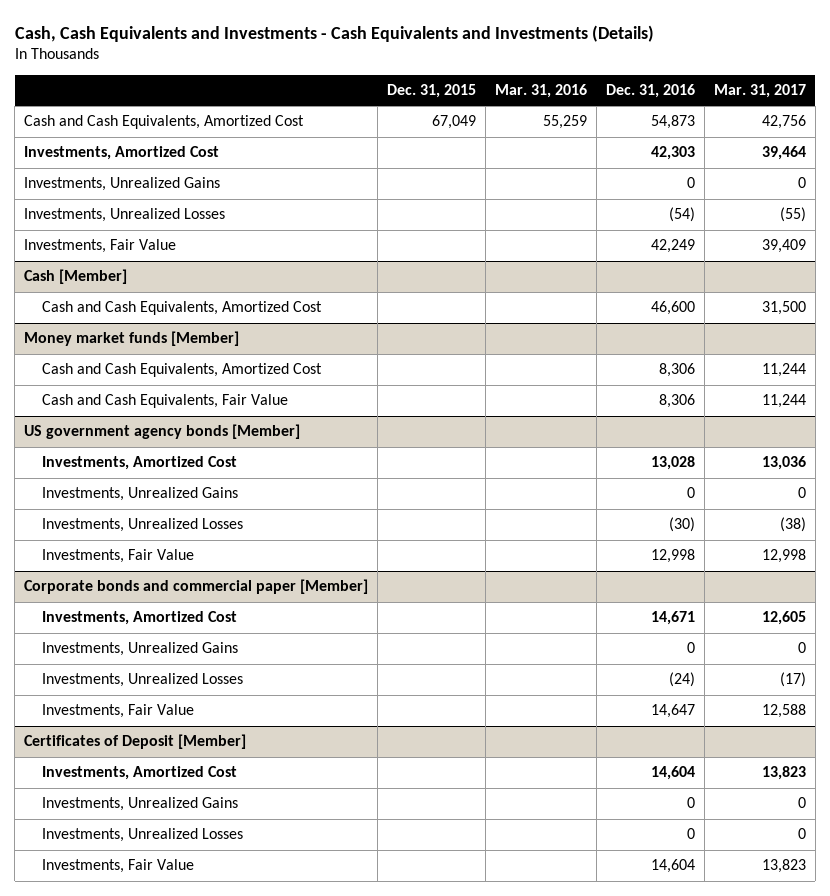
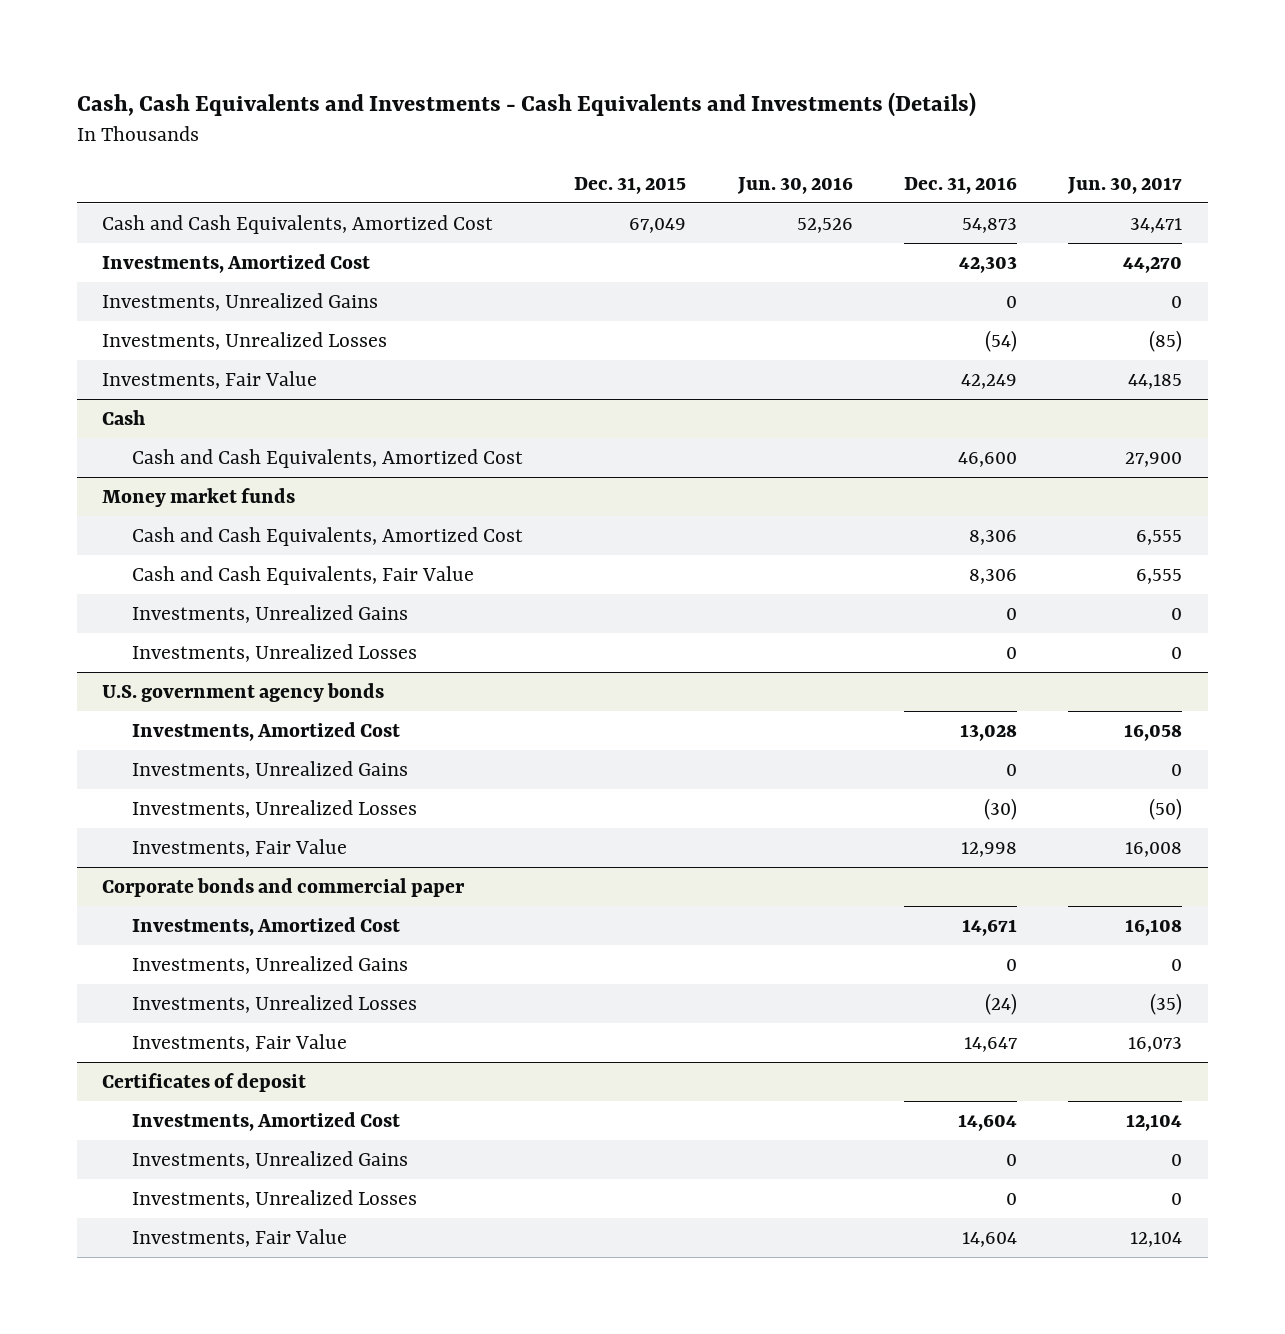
[495,84,588,99] Mar. 31, 2016 -> none
[713,84,806,99] Mar. 31, 2017 -> none
none -> [736,176,853,194] Jun. 30, 2016
none -> [1067,176,1183,194] Jun. 30, 2017
[24,269,128,285] Cash [Member] -> [102,409,146,425] Cash
[24,331,240,347] Money market funds [Member] -> [102,487,296,507] Money market funds
none -> [131,604,408,623] Investments, Unrealized Gains
none -> [131,643,417,662] Investments, Unrealized Losses
[24,424,301,440] US government agency bonds [Member] -> [102,682,385,702] U.S. government agency bonds
[24,579,369,595] Corporate bonds and commercial paper [Member] -> [102,877,466,897] Corporate bonds and commercial paper
[24,734,247,750] Certificates of Deposit [Member] -> [102,1072,307,1092] Certificates of deposit

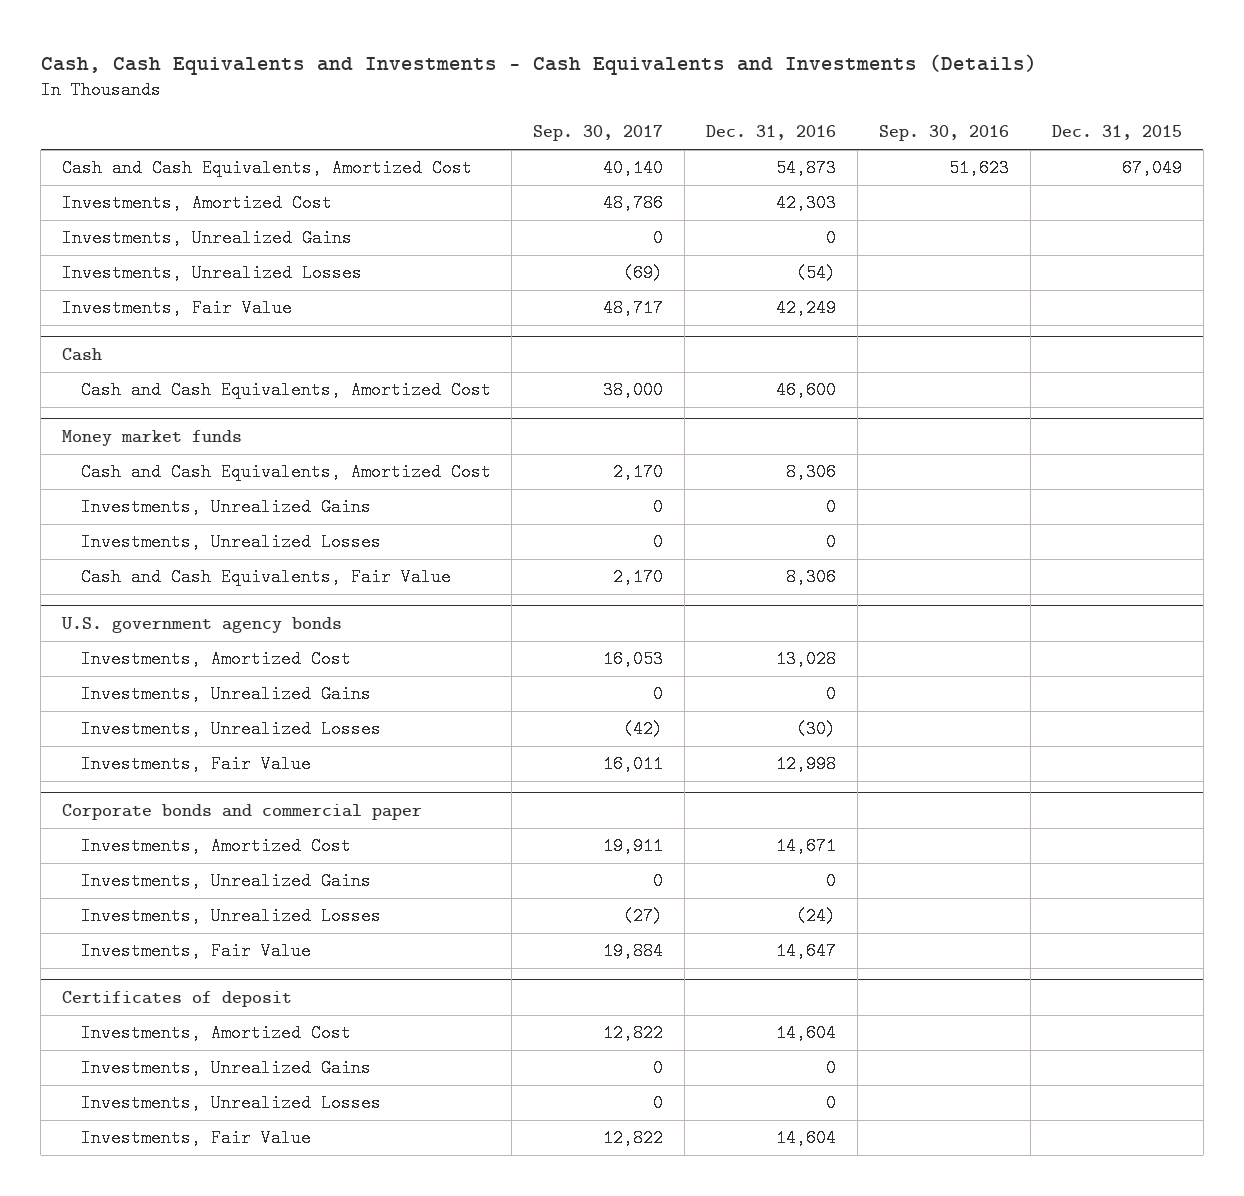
[736,176,853,194] Jun. 30, 2016 -> none
[1067,176,1183,194] Jun. 30, 2017 -> none
none -> [533,125,664,142] Sep. 30, 2017
none -> [878,125,1009,142] Sep. 30, 2016
[131,565,474,585] Cash and Cash Equivalents, Fair Value -> [80,568,451,587] Cash and Cash Equivalents, Fair Value

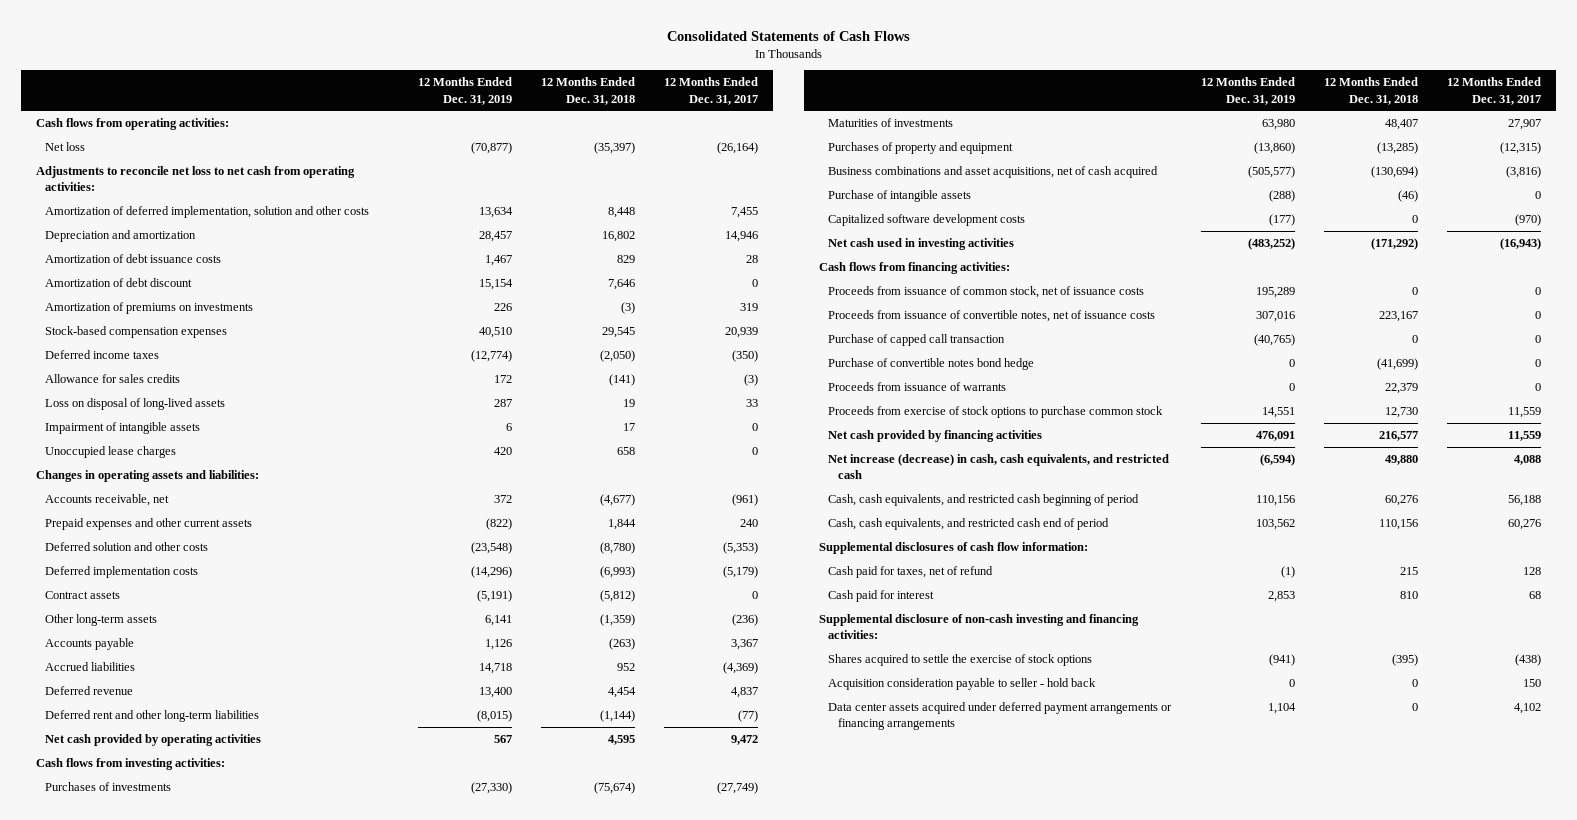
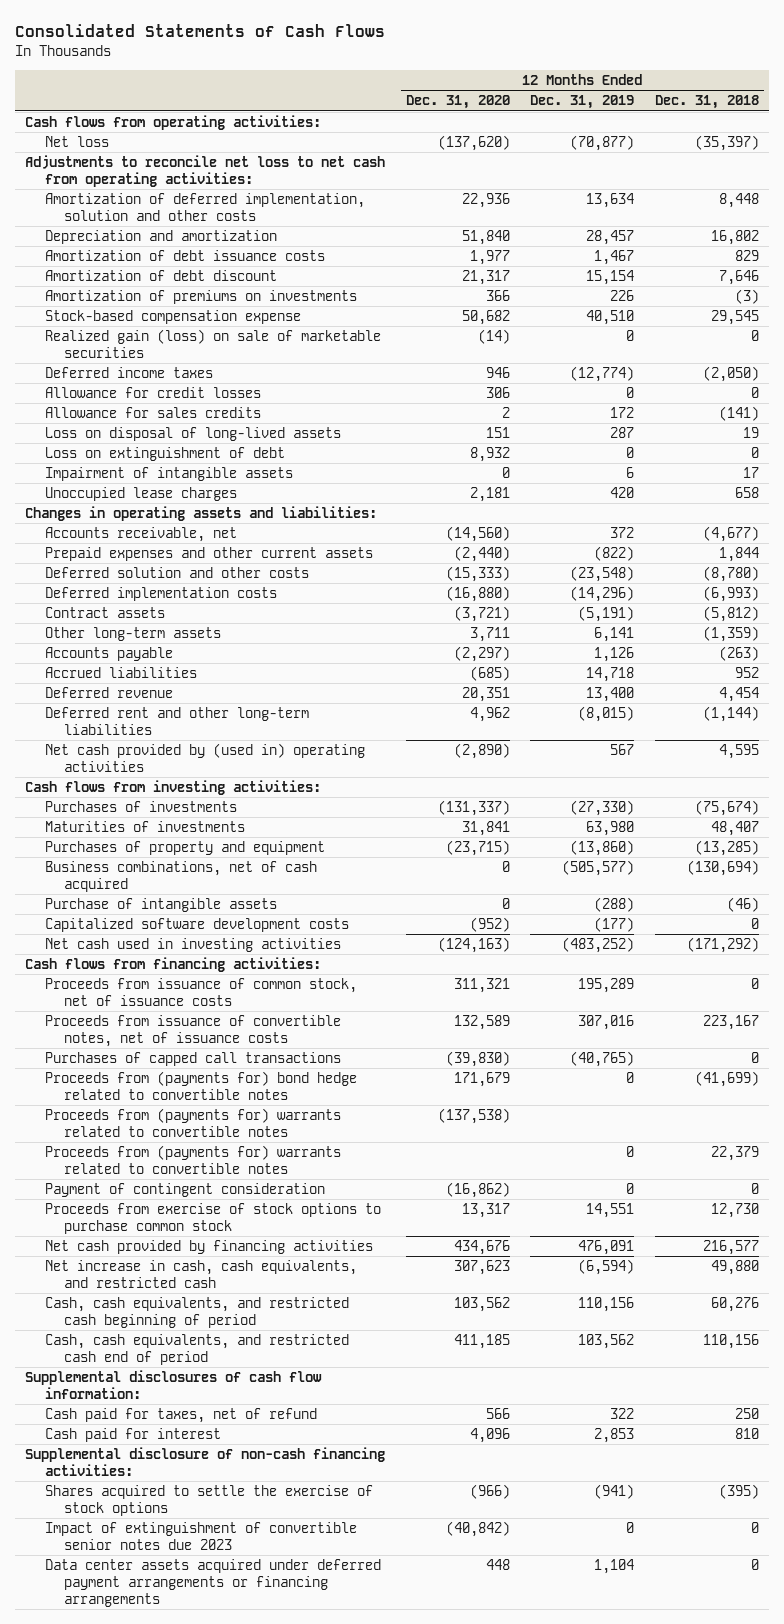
[664,77,759,105] 12 Months Ended Dec. 31, 2017 -> none
none -> [405,95,510,110] Dec. 31, 2020
[45,326,228,339] Stock-based compensation expenses -> [44,310,301,325] Stock-based compensation expense
none -> [44,329,381,358] Realized gain (loss) on sale of marketable securities
none -> [44,387,261,399] Allowance for credit losses
none -> [44,447,285,462] Loss on extinguishment of debt
[45,734,262,747] Net cash provided by operating activities -> [44,743,365,772] Net cash provided by (used in) operating activities
[828,166,1159,179] Business combinations and asset acquisitions, net of cash acquired -> [44,861,317,892] Business combinations, net of cash acquired
[828,334,1006,347] Purchase of capped call transaction -> [44,1052,341,1067] Purchases of capped call transactions
[828,358,1035,371] Purchase of convertible notes bond hedge -> [44,1071,357,1100] Proceeds from (payments for) bond hedge related to convertible notes
none -> [44,1108,341,1137] Proceeds from (payments for) warrants related to convertible notes
[828,382,1007,392] Proceeds from issuance of warrants -> [44,1145,341,1174] Proceeds from (payments for) warrants related to convertible notes
none -> [44,1183,325,1198] Payment of contingent consideration
[828,454,1170,480] Net increase (decrease) in cash, cash equivalents, and restricted cash -> [44,1260,357,1288] Net increase in cash, cash equivalents, and restricted cash
[1280,566,1295,579] (1) -> [610,1408,635,1420] 322
[1400,567,1419,576] 215 -> [734,1408,759,1420] 250
[819,614,1140,640] Supplemental disclosure of non-cash investing and financing activities: -> [25,1447,386,1476] Supplemental disclosure of non-cash financing activities:
[828,678,1097,691] Acquisition consideration payable to seller - hold back -> none
none -> [44,1522,357,1550] Impact of extinguishment of convertible senior notes due 2023

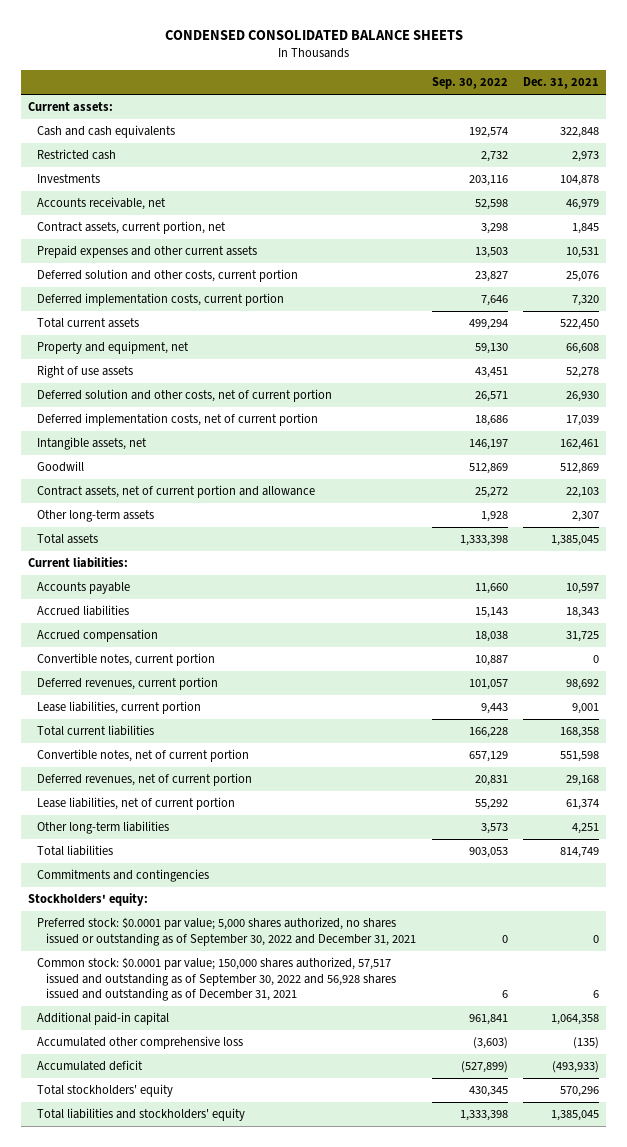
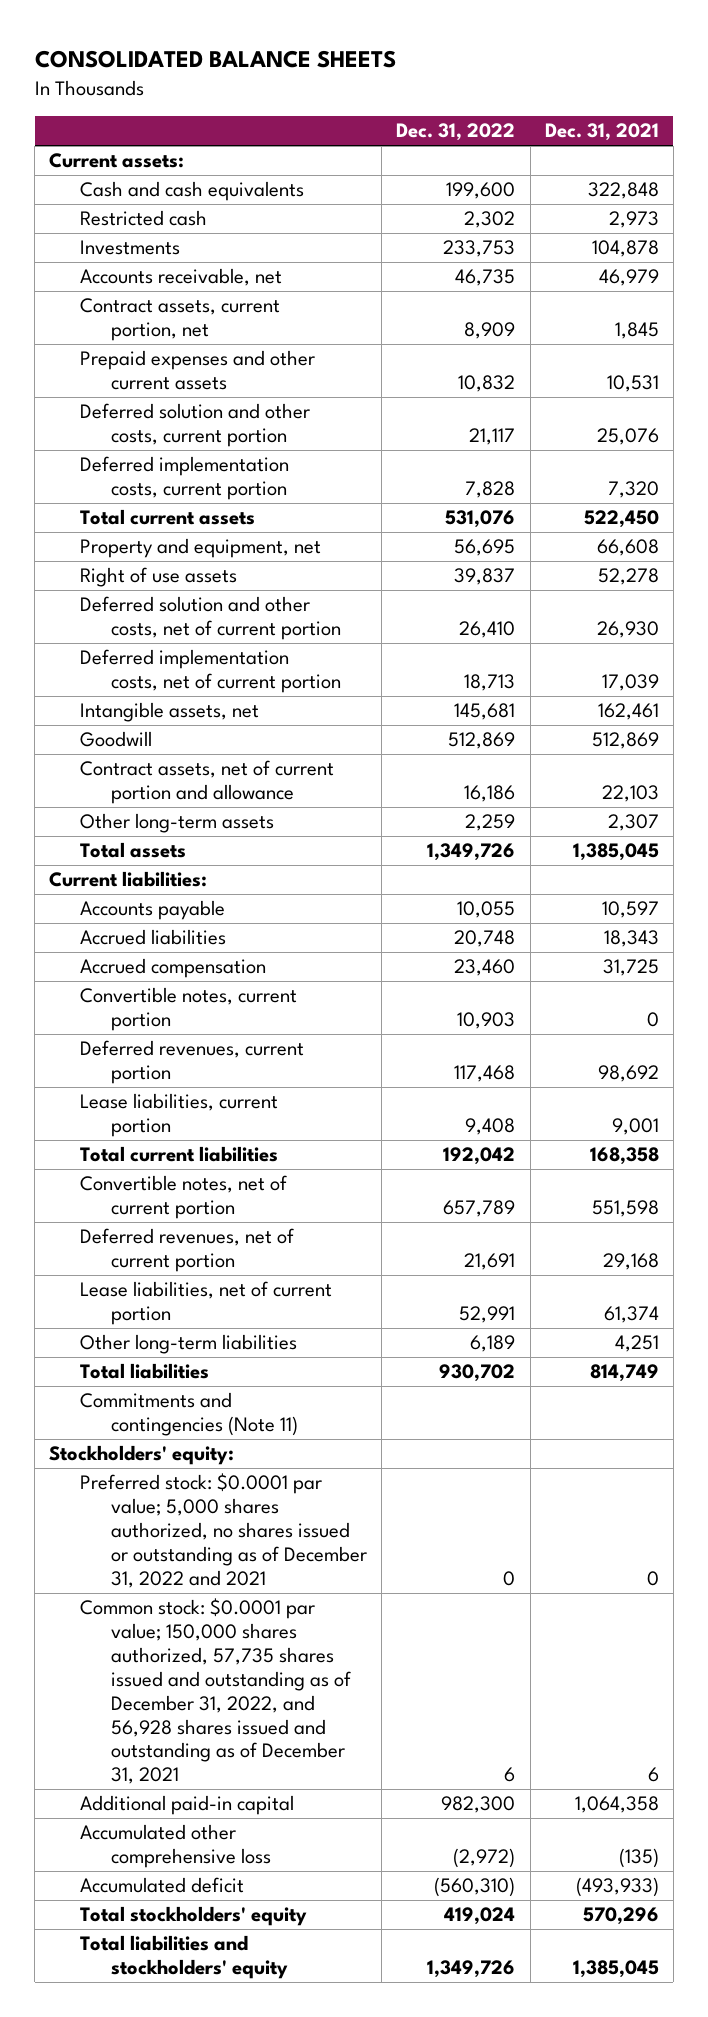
[164,30,463,41] CONDENSED CONSOLIDATED BALANCE SHEETS -> [34,50,396,69] CONSOLIDATED BALANCE SHEETS
[431,77,508,90] Sep. 30, 2022 -> none
none -> [396,123,516,142] Dec. 31, 2022
[37,869,210,883] Commitments and contingencies -> [80,1392,299,1437] Commitments and contingencies (Note 11)
[37,917,417,946] Preferred stock: $0.0001 par value; 5,000 shares authorized, no shares issued or outstanding as of September 30, 2022 and December 31, 2021 -> [80,1473,368,1588] Preferred stock: $0.0001 par value; 5,000 shares authorized, no shares issued or outstanding as of December 31, 2022 and 2021
[37,957,397,1002] Common stock: $0.0001 par value; 150,000 shares authorized, 57,517 issued and outstanding as of September 30, 2022 and 56,928 shares issued and outstanding as of December 31, 2021 -> [80,1598,352,1785] Common stock: $0.0001 par value; 150,000 shares authorized, 57,735 shares issued and outstanding as of December 31, 2022, and 56,928 shares issued and outstanding as of December 31, 2021

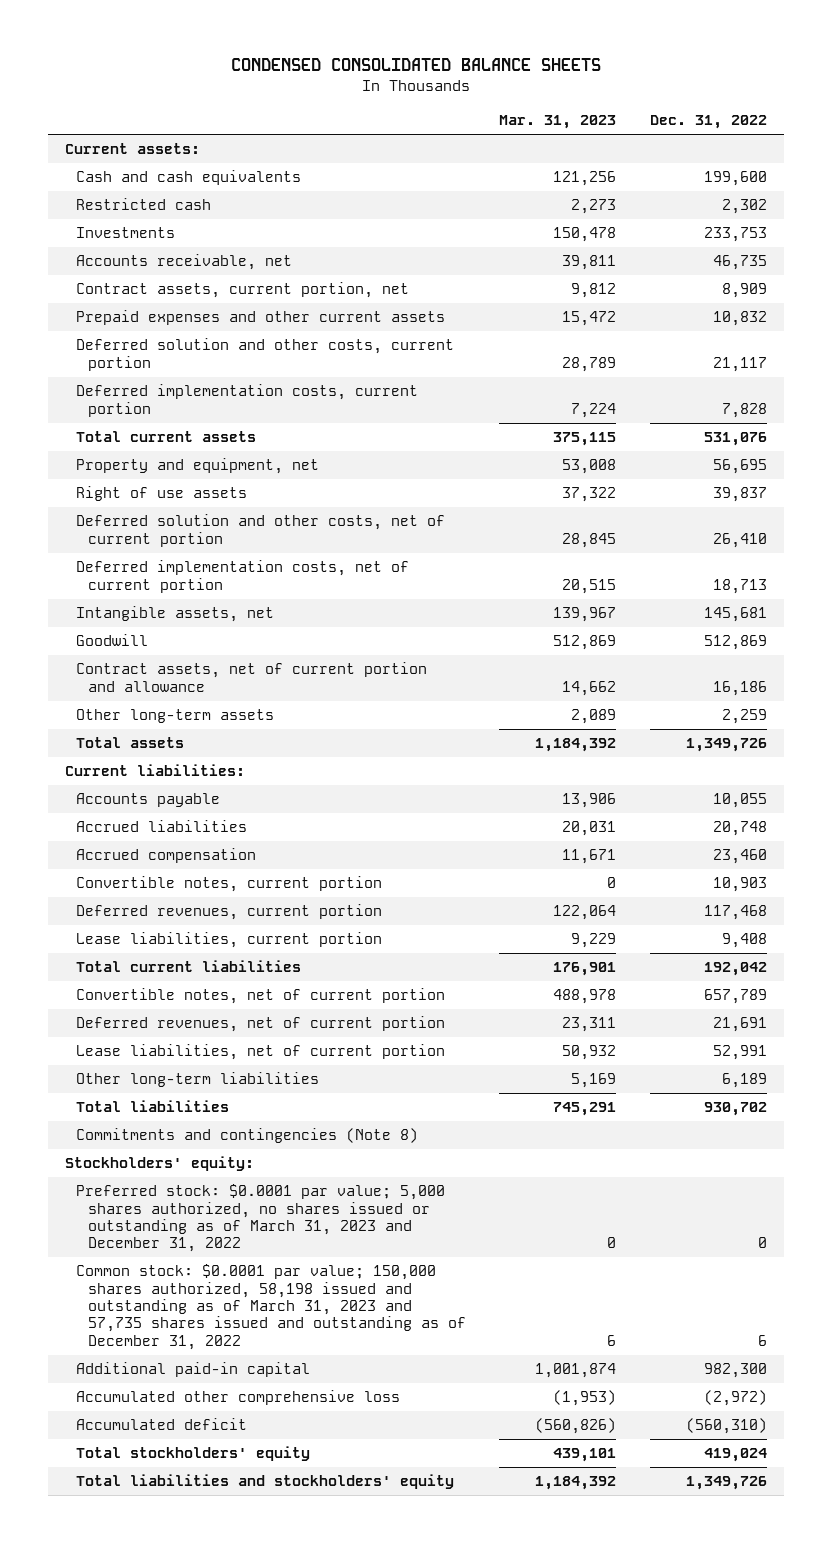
[34,50,396,69] CONSOLIDATED BALANCE SHEETS -> [231,58,602,72] CONDENSED CONSOLIDATED BALANCE SHEETS
[544,123,659,142] Dec. 31, 2021 -> none
none -> [499,115,617,130] Mar. 31, 2023
[80,1392,299,1437] Commitments and contingencies (Note 11) -> [76,1128,419,1144] Commitments and contingencies (Note 8)
[80,1473,368,1588] Preferred stock: $0.0001 par value; 5,000 shares authorized, no shares issued or outstanding as of December 31, 2022 and 2021 -> [76,1184,446,1253] Preferred stock: $0.0001 par value; 5,000 shares authorized, no shares issued or outstanding as of March 31, 2023 and December 31, 2022
[80,1598,352,1785] Common stock: $0.0001 par value; 150,000 shares authorized, 57,735 shares issued and outstanding as of December 31, 2022, and 56,928 shares issued and outstanding as of December 31, 2021 -> [76,1264,466,1350] Common stock: $0.0001 par value; 150,000 shares authorized, 58,198 issued and outstanding as of March 31, 2023 and 57,735 shares issued and outstanding as of December 31, 2022

